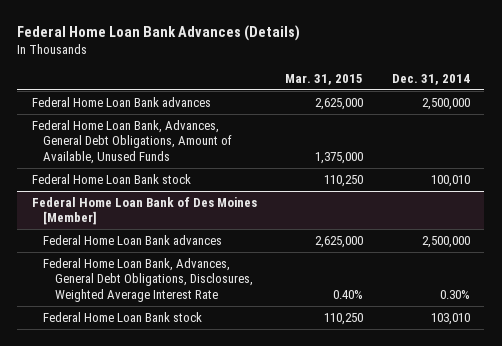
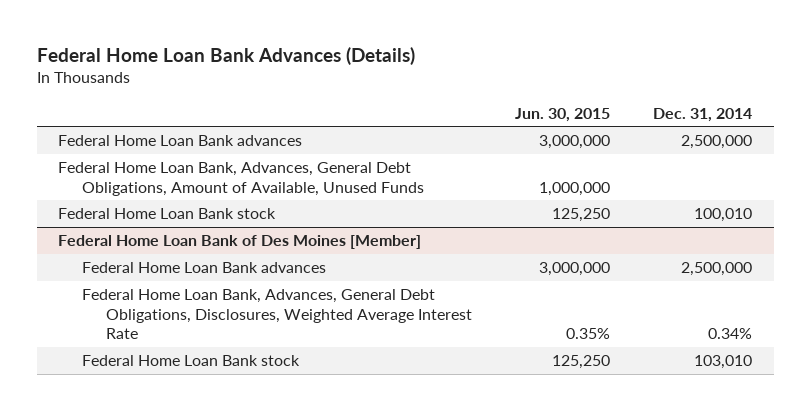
[285,74,364,86] Mar. 31, 2015 -> none
none -> [515,107,611,122] Jun. 30, 2015
[439,290,470,300] 0.30% -> [708,328,753,340] 0.34%

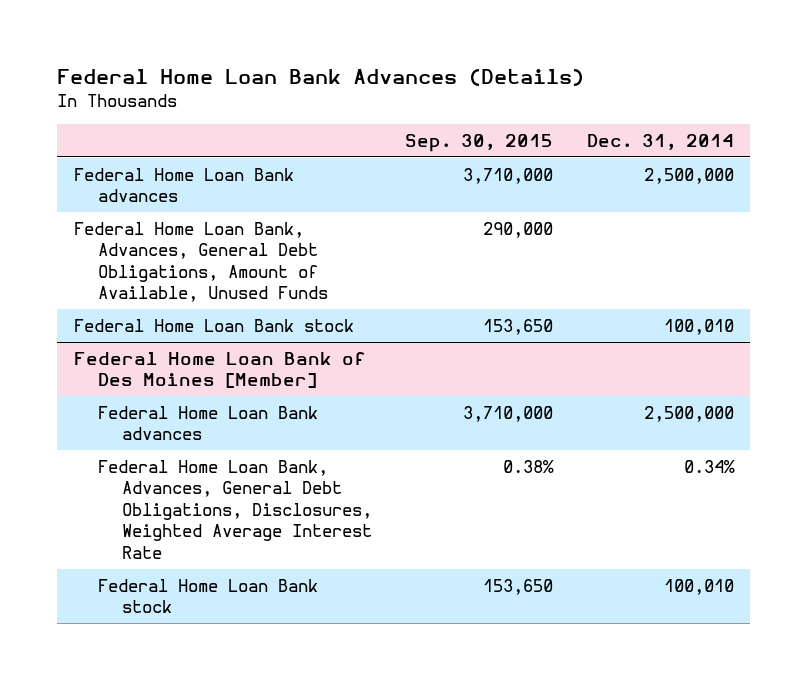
[515,107,611,122] Jun. 30, 2015 -> none
none -> [405,133,554,152] Sep. 30, 2015
[694,355,753,370] 103,010 -> [663,578,734,595] 100,010

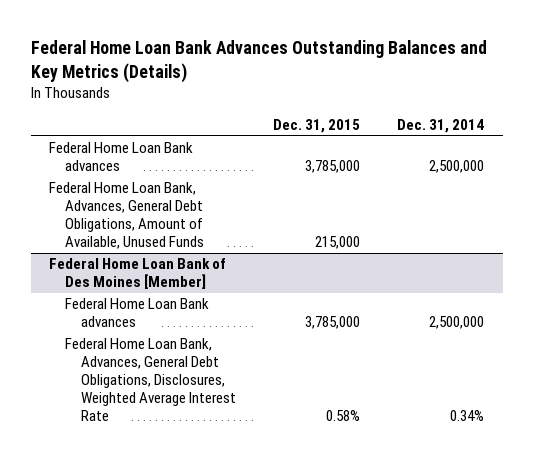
[56,68,584,86] Federal Home Loan Bank Advances (Details) -> [30,40,487,83] Federal Home Loan Bank Advances Outstanding Balances and Key Metrics (Details)
[405,133,554,152] Sep. 30, 2015 -> none
none -> [272,119,360,134] Dec. 31, 2015
[73,318,354,332] Federal Home Loan Bank stock -> none
[97,578,318,614] Federal Home Loan Bank stock -> none

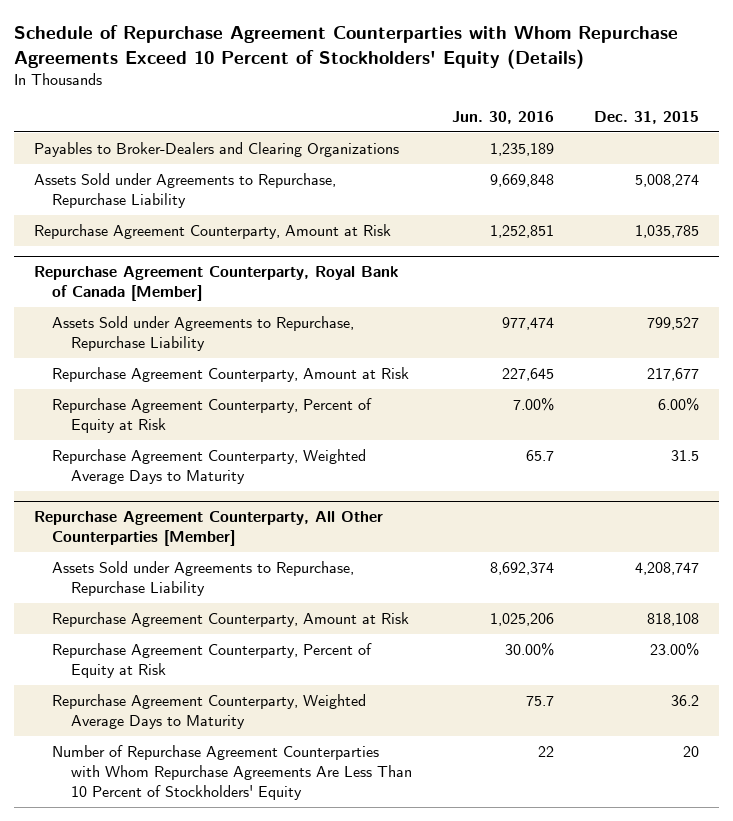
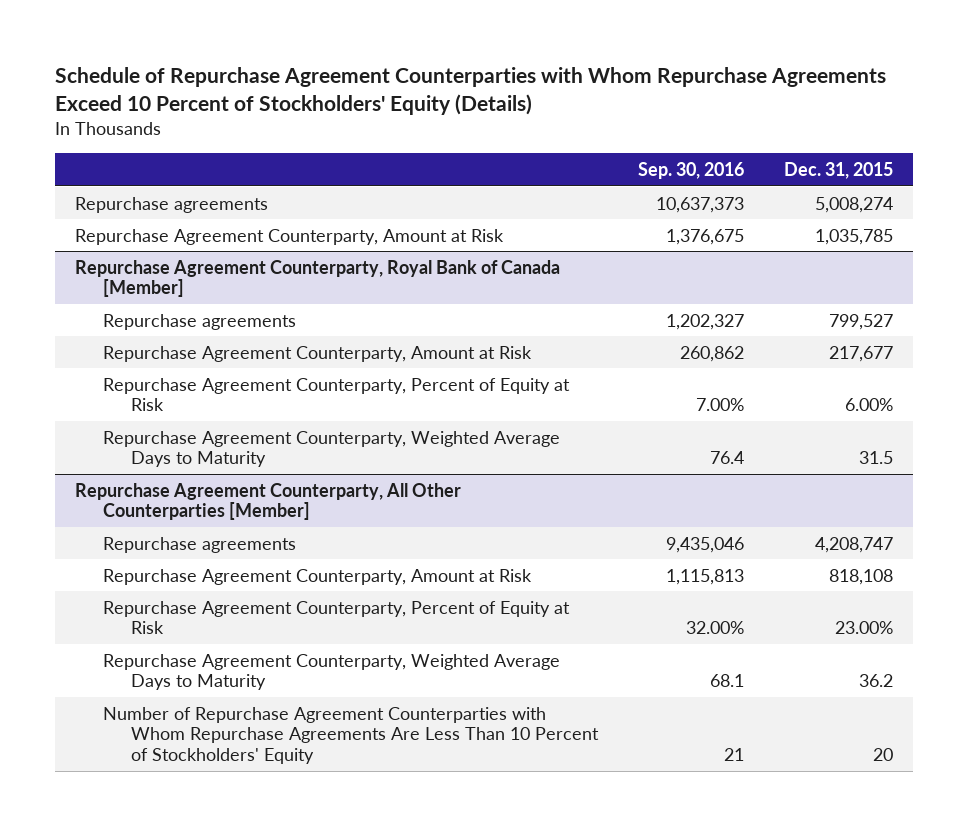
[451,111,554,125] Jun. 30, 2016 -> none
none -> [638,162,745,180] Sep. 30, 2016
[33,141,399,157] Payables to Broker-Dealers and Clearing Organizations -> none
[33,172,336,209] Assets Sold under Agreements to Repurchase, Repurchase Liability -> [75,196,269,213] Repurchase agreements
[52,315,355,352] Assets Sold under Agreements to Repurchase, Repurchase Liability -> [103,313,297,330] Repurchase agreements
[52,560,355,597] Assets Sold under Agreements to Repurchase, Repurchase Liability -> [103,536,297,553] Repurchase agreements

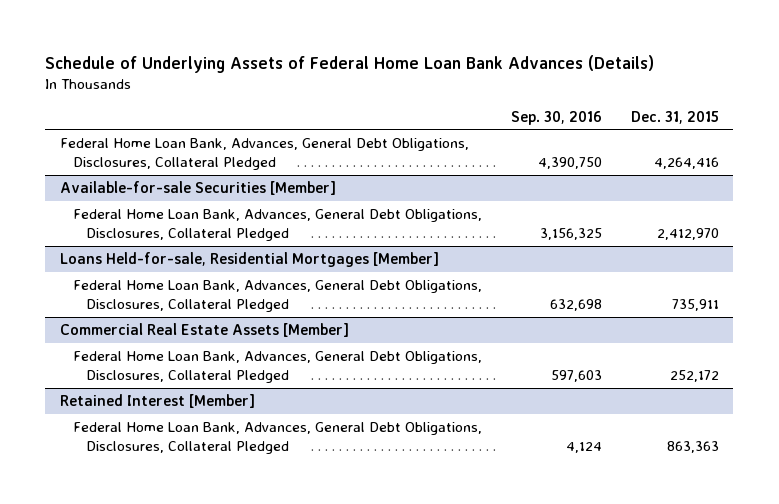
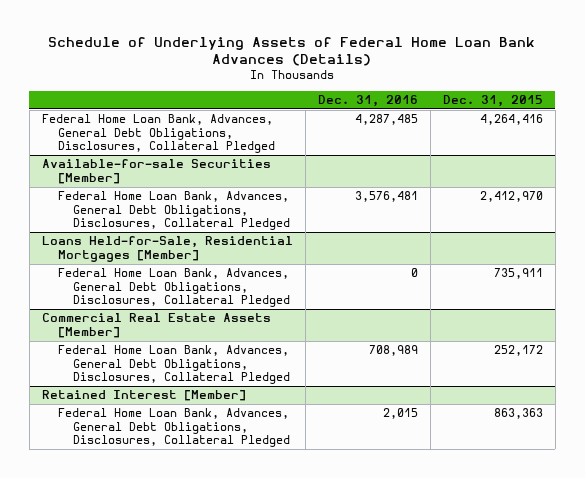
[510,110,602,125] Sep. 30, 2016 -> none
none -> [317,95,418,108] Dec. 31, 2016
[59,251,439,267] Loans Held-for-sale, Residential Mortgages [Member] -> [41,236,293,262] Loans Held-for-Sale, Residential Mortgages [Member]

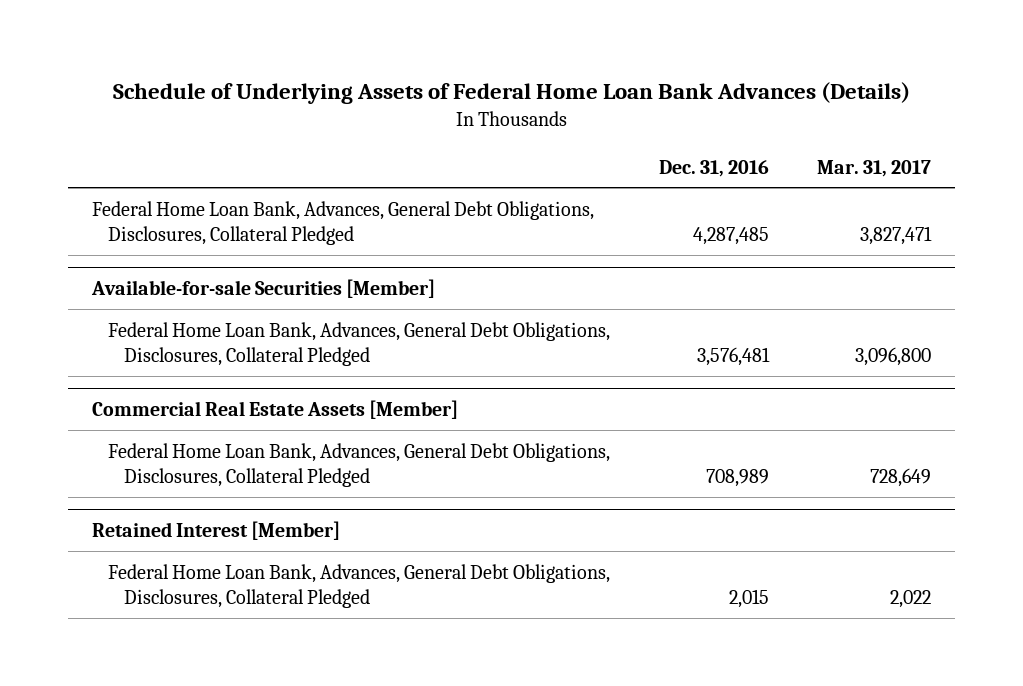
[442,95,543,108] Dec. 31, 2015 -> none
none -> [817,159,932,177] Mar. 31, 2017
[41,236,293,262] Loans Held-for-Sale, Residential Mortgages [Member] -> none
[57,268,291,308] Federal Home Loan Bank, Advances, General Debt Obligations, Disclosures, Collateral Pledged -> none

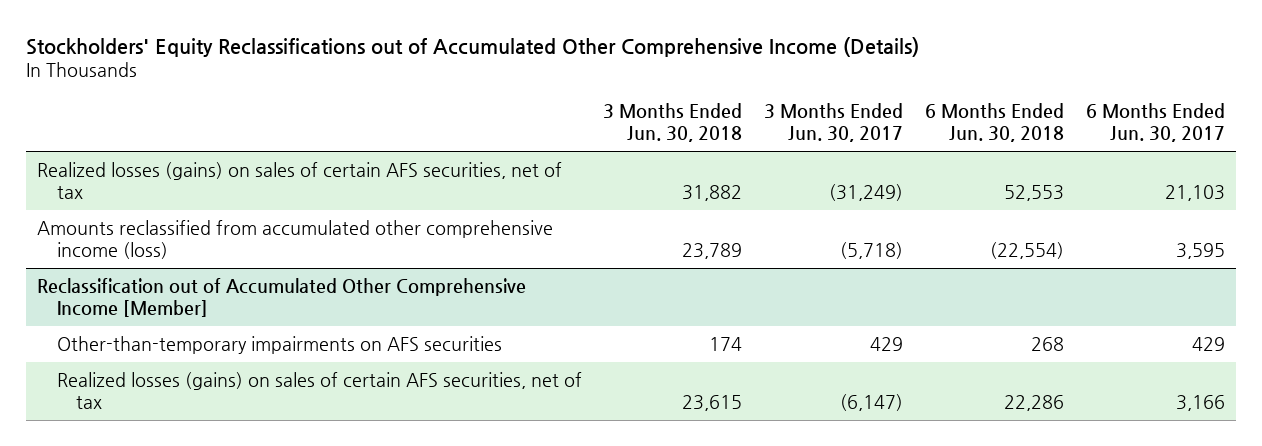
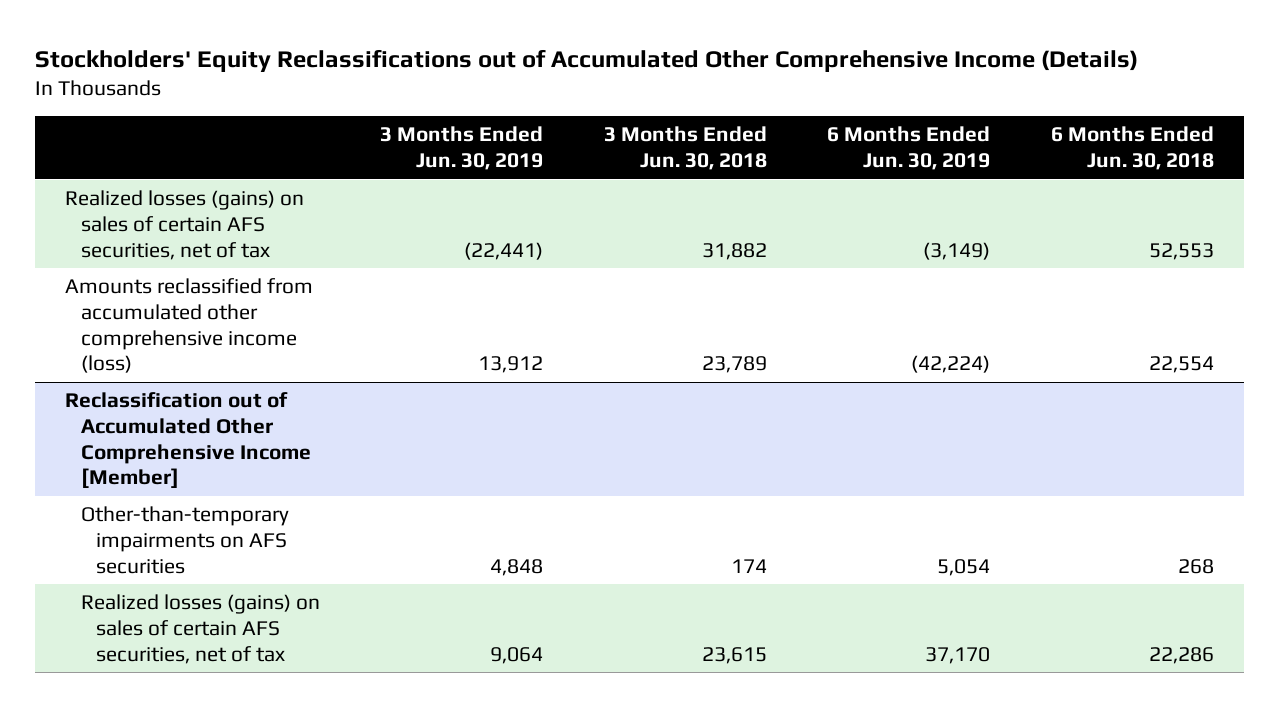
[764,103,904,143] 3 Months Ended Jun. 30, 2017 -> none
[1086,103,1226,143] 6 Months Ended Jun. 30, 2017 -> none
none -> [380,126,544,170] 3 Months Ended Jun. 30, 2019
none -> [827,126,991,170] 6 Months Ended Jun. 30, 2019
[990,241,1065,259] (22,554) -> [1148,356,1214,374] 22,554

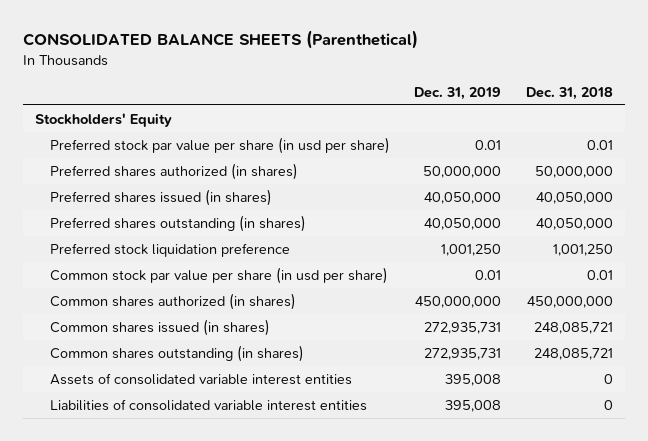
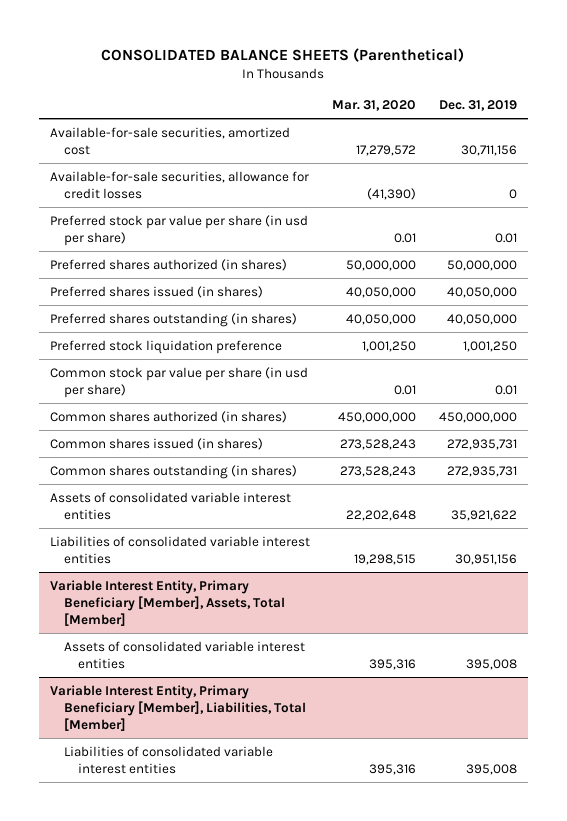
[525,86,613,100] Dec. 31, 2018 -> none
none -> [332,100,417,112] Mar. 31, 2020
[35,112,173,127] Stockholders' Equity -> none
none -> [50,126,291,155] Available-for-sale securities, amortized cost
none -> [50,170,310,199] Available-for-sale securities, allowance for credit losses
none -> [50,491,292,520] Assets of consolidated variable interest entities
none -> [50,535,311,564] Liabilities of consolidated variable interest entities
none -> [50,579,286,627] Variable Interest Entity, Primary Beneficiary [Member], Assets, Total [Member]
none -> [50,684,307,732] Variable Interest Entity, Primary Beneficiary [Member], Liabilities, Total [Member]

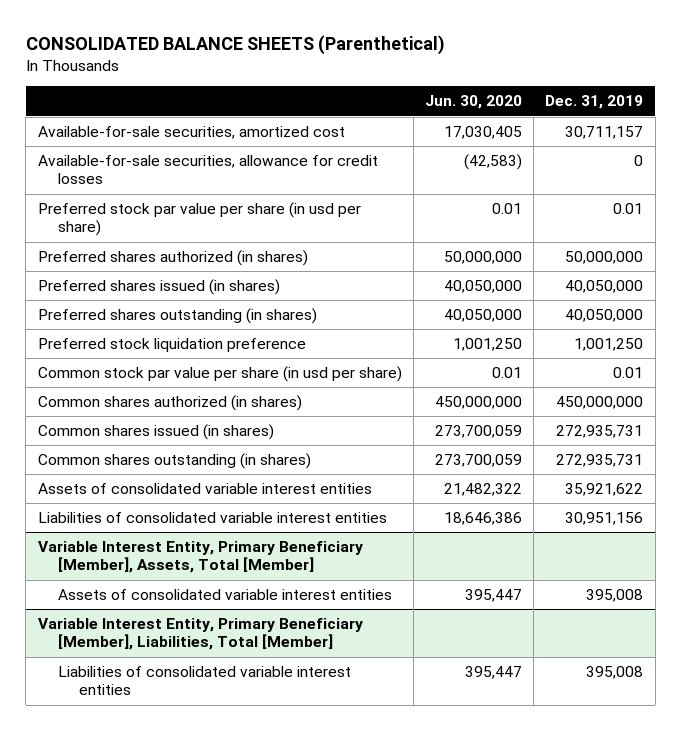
[332,100,417,112] Mar. 31, 2020 -> none
none -> [425,95,523,110] Jun. 30, 2020
[460,144,517,156] 30,711,156 -> [565,126,644,140] 30,711,157

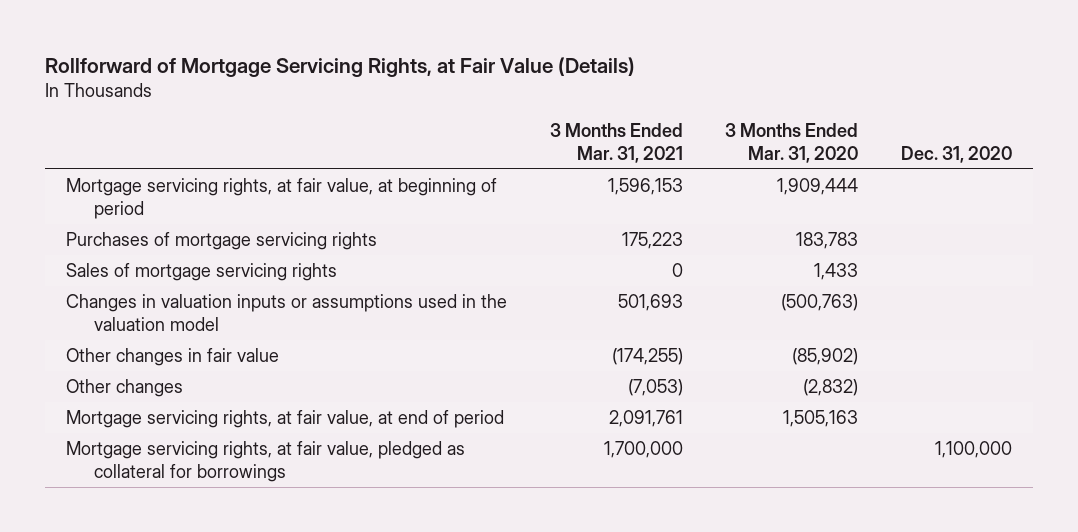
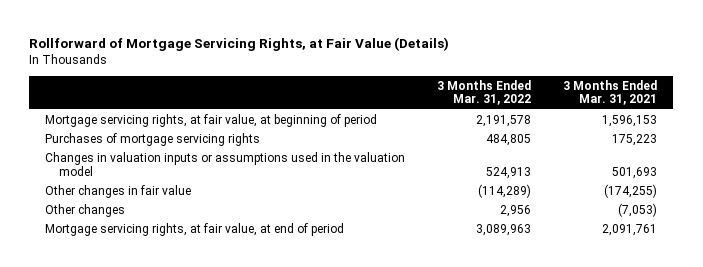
[725,122,859,163] 3 Months Ended Mar. 31, 2020 -> none
[901,145,1013,163] Dec. 31, 2020 -> none
none -> [437,79,532,106] 3 Months Ended Mar. 31, 2022
[66,263,338,282] Sales of mortgage servicing rights -> none
[66,441,466,483] Mortgage servicing rights, at fair value, pledged as collateral for borrowings -> none

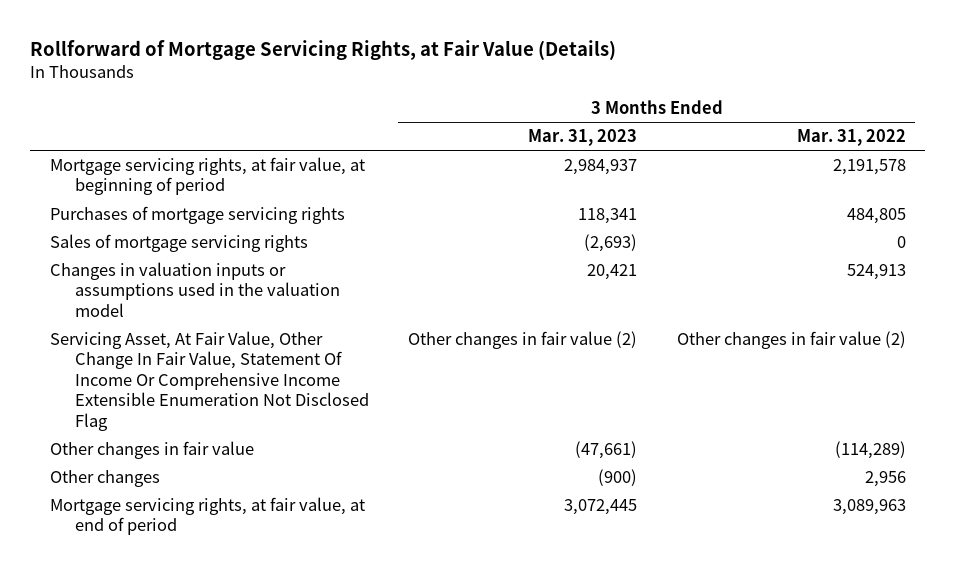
[563,79,658,106] 3 Months Ended Mar. 31, 2021 -> none
none -> [528,129,638,147] Mar. 31, 2023
none -> [50,234,309,253] Sales of mortgage servicing rights
none -> [50,331,370,431] Servicing Asset, At Fair Value, Other Change In Fair Value, Statement Of Income Or Comprehensive Income Extensible Enumeration Not Disclosed Flag

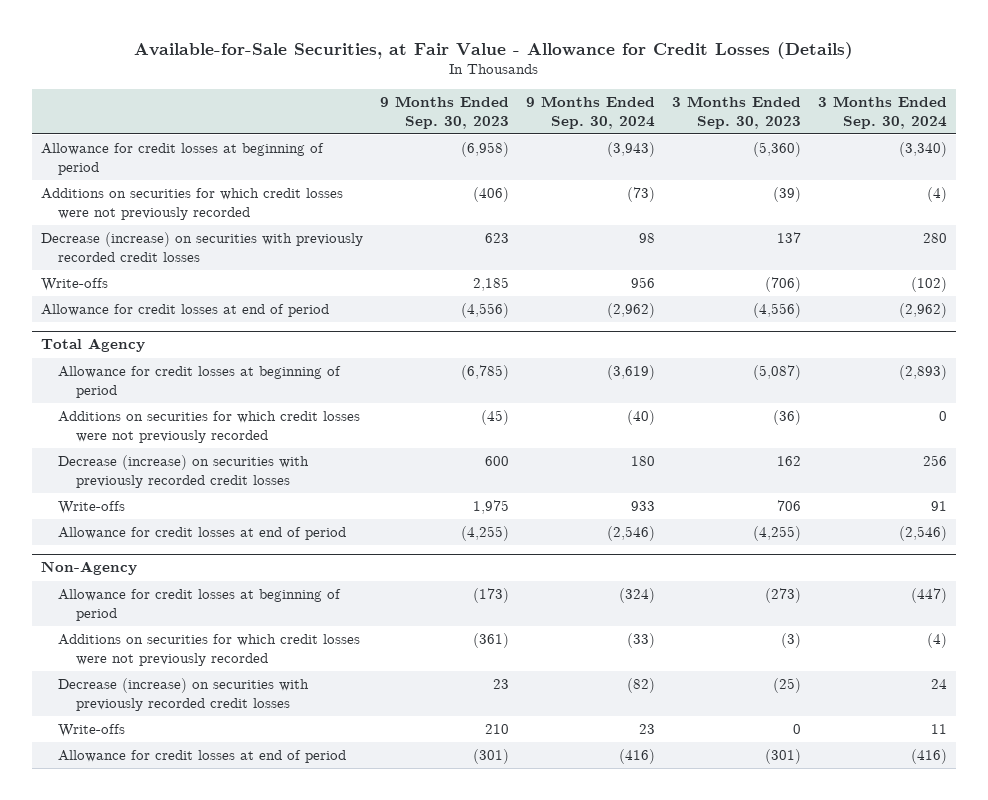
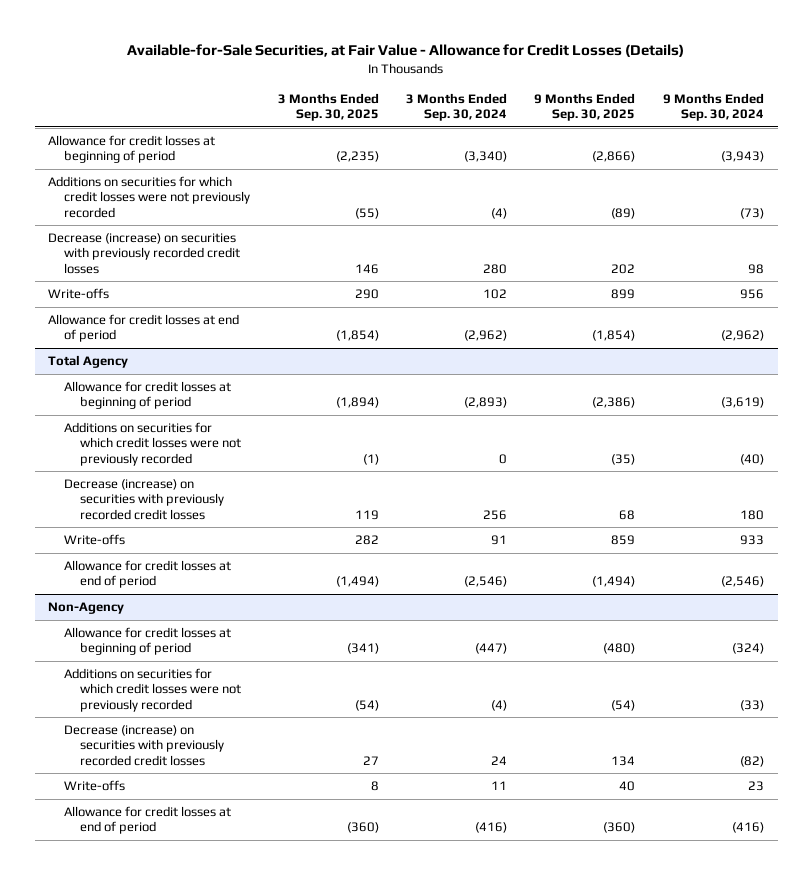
[380,95,510,129] 9 Months Ended Sep. 30, 2023 -> none
[672,95,802,129] 3 Months Ended Sep. 30, 2023 -> none
none -> [277,93,379,122] 3 Months Ended Sep. 30, 2025
none -> [534,93,636,122] 9 Months Ended Sep. 30, 2025
[911,277,948,293] (102) -> [483,289,508,300] 102

